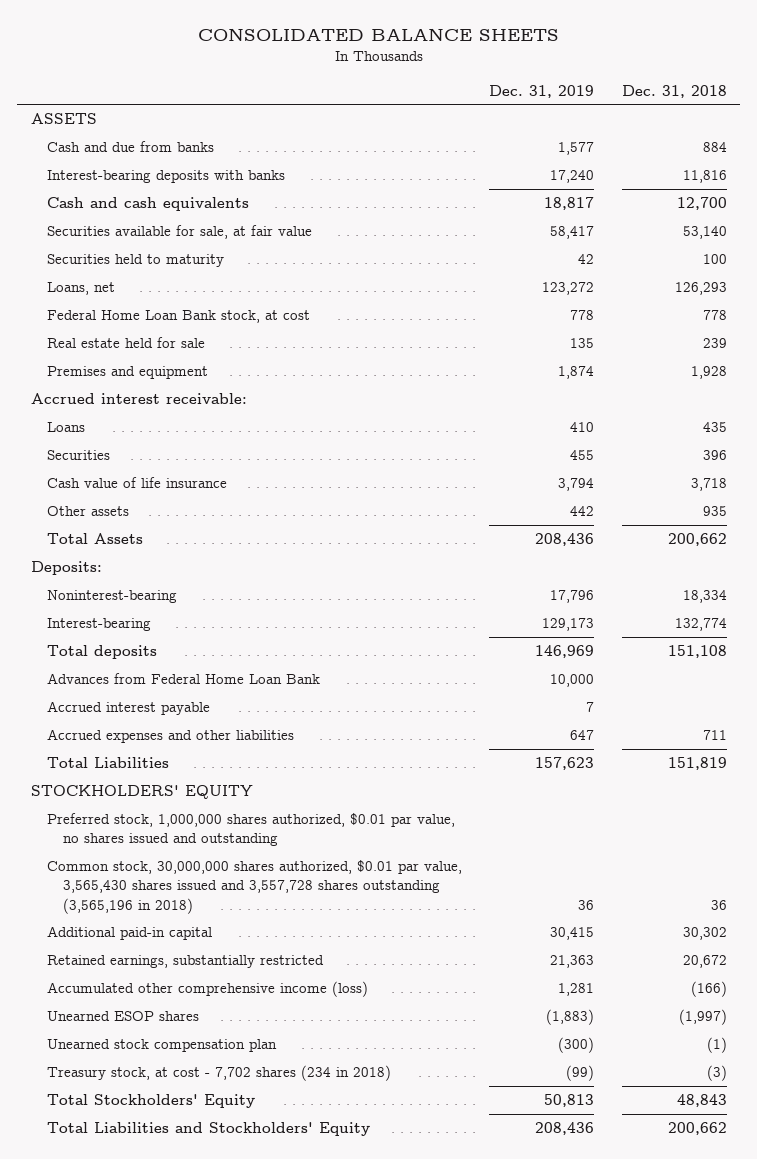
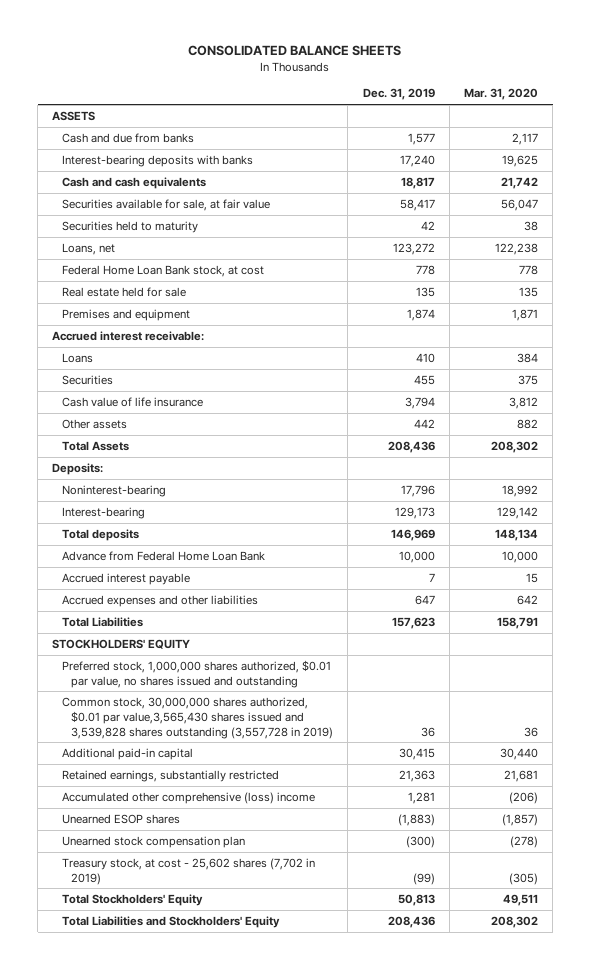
[621,84,727,98] Dec. 31, 2018 -> none
none -> [464,88,539,101] Mar. 31, 2020
[46,673,320,685] Advances from Federal Home Loan Bank -> [61,550,265,561] Advance from Federal Home Loan Bank
[46,860,462,914] Common stock, 30,000,000 shares authorized, $0.01 par value, 3,565,430 shares issued and 3,557,728 shares outstanding (3,565,196 in 2018) -> [61,696,334,739] Common stock, 30,000,000 shares authorized, $0.01 par value,3,565,430 shares issued and 3,539,828 shares outstanding (3,557,728 in 2019)
[46,981,368,998] Accumulated other comprehensive income (loss) -> [61,791,315,804] Accumulated other comprehensive (loss) income
[46,1065,391,1082] Treasury stock, at cost - 7,702 shares (234 in 2018) -> [61,857,315,885] Treasury stock, at cost - 25,602 shares (7,702 in 2019)

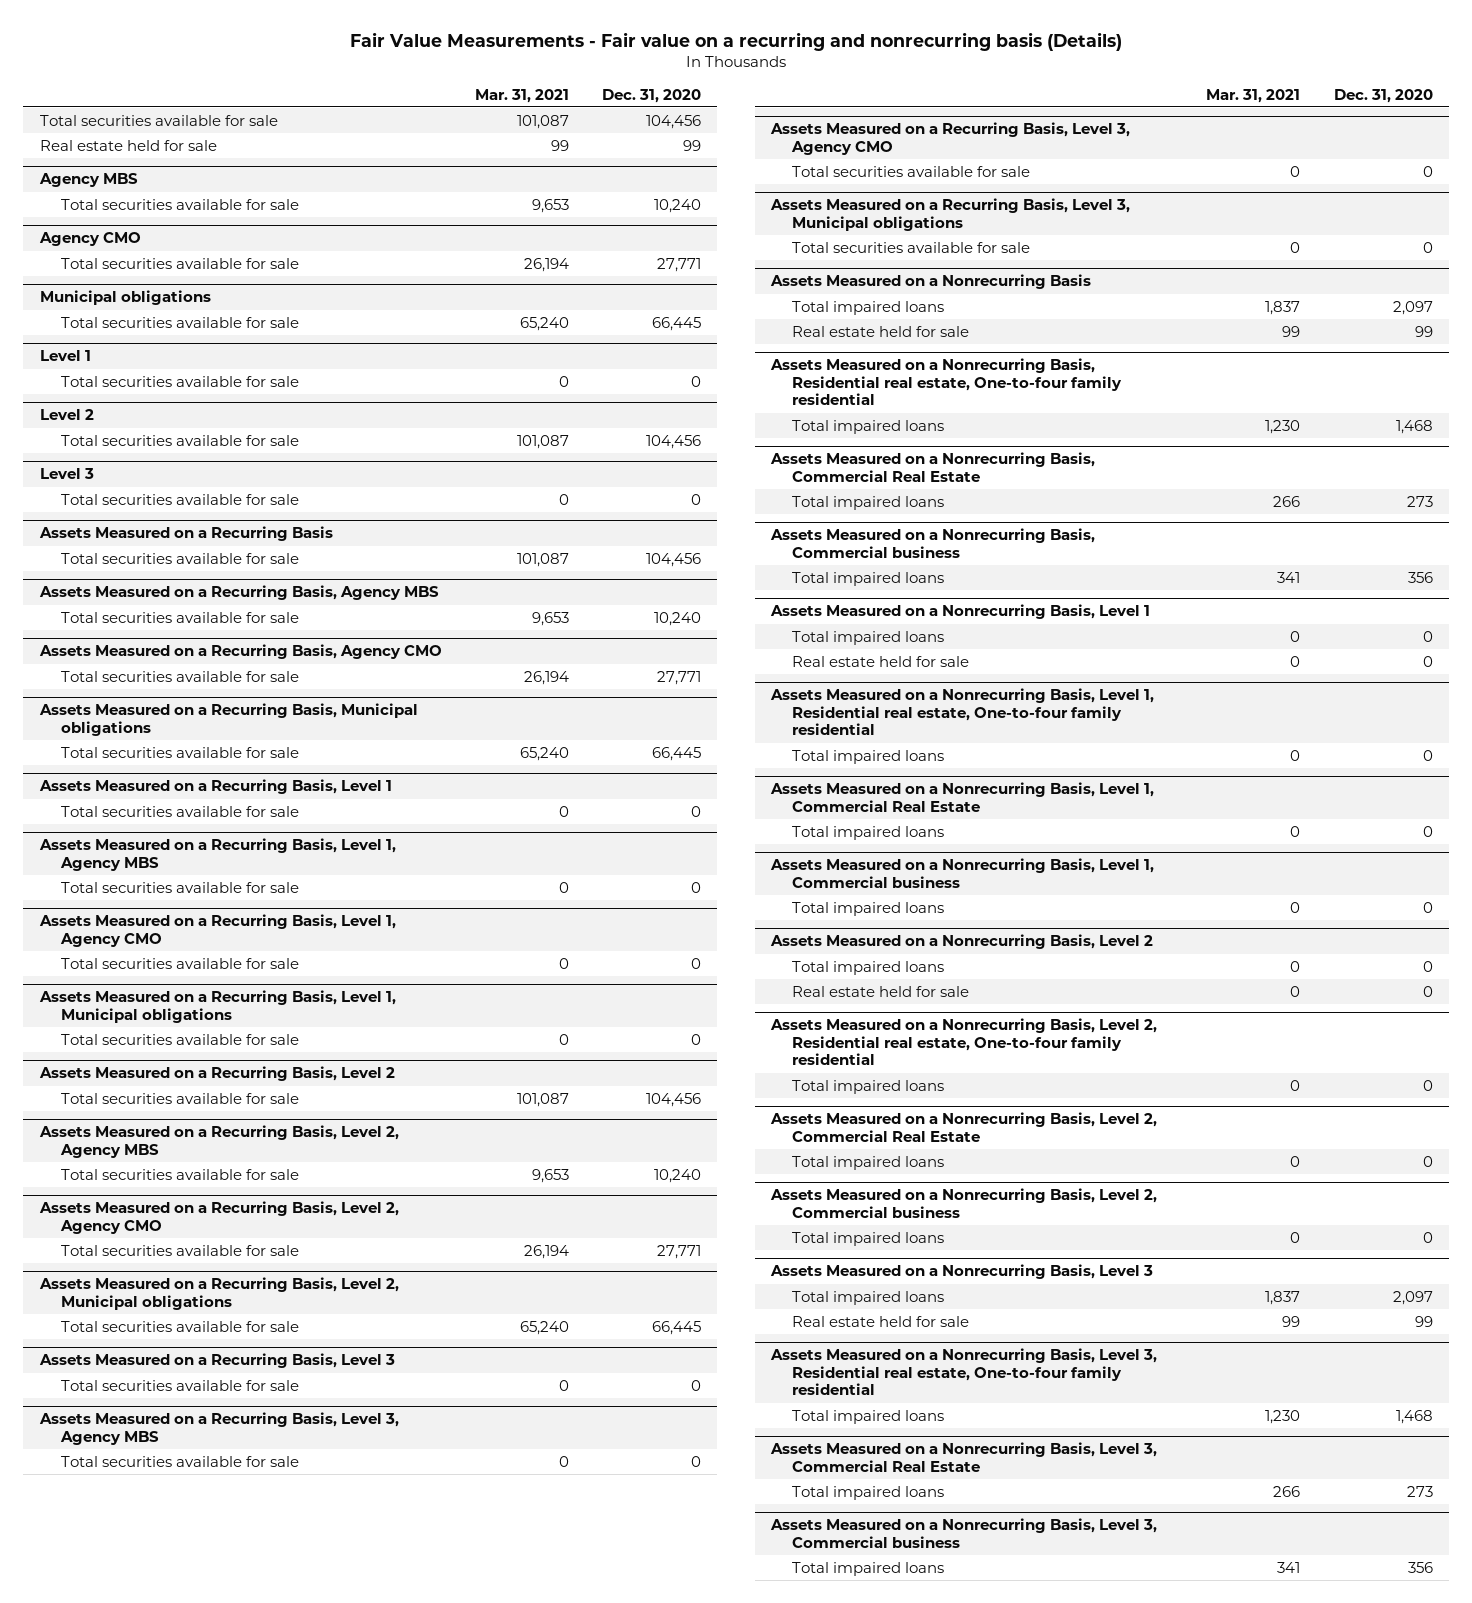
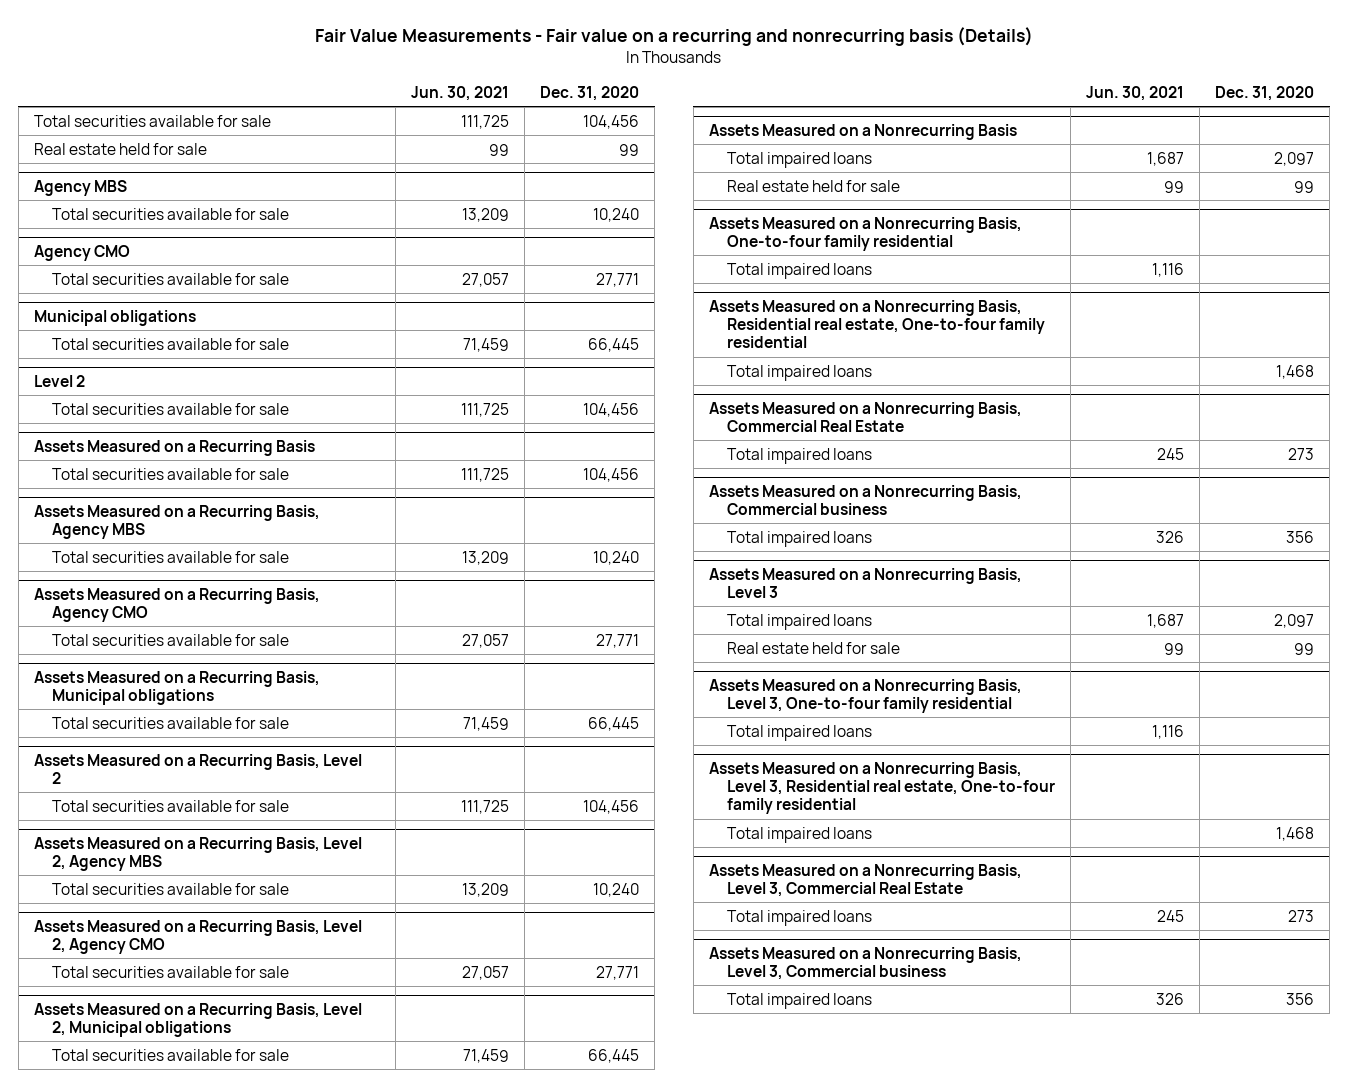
[474,88,569,103] Mar. 31, 2021 -> none
none -> [410,85,509,101] Jun. 30, 2021
[39,350,91,362] Level 1 -> none
[60,375,299,387] Total securities available for sale -> none
[39,468,94,480] Level 3 -> none
[60,493,299,505] Total securities available for sale -> none
[38,779,392,795] Assets Measured on a Recurring Basis, Level 1 -> none
[60,805,299,817] Total securities available for sale -> none
[38,838,396,871] Assets Measured on a Recurring Basis, Level 1, Agency MBS -> none
[60,881,299,893] Total securities available for sale -> none
[38,914,396,947] Assets Measured on a Recurring Basis, Level 1, Agency CMO -> none
[60,957,299,969] Total securities available for sale -> none
[38,990,396,1023] Assets Measured on a Recurring Basis, Level 1, Municipal obligations -> none
[60,1033,299,1045] Total securities available for sale -> none
[38,1353,395,1369] Assets Measured on a Recurring Basis, Level 3 -> none
[60,1379,299,1391] Total securities available for sale -> none
[38,1412,399,1445] Assets Measured on a Recurring Basis, Level 3, Agency MBS -> none
[60,1455,299,1467] Total securities available for sale -> none
[770,122,1131,155] Assets Measured on a Recurring Basis, Level 3, Agency CMO -> none
[792,165,1031,177] Total securities available for sale -> none
[770,198,1131,231] Assets Measured on a Recurring Basis, Level 3, Municipal obligations -> none
[792,241,1031,253] Total securities available for sale -> none
none -> [708,216,1022,251] Assets Measured on a Nonrecurring Basis, One-to-four family residential
none -> [726,262,872,279] Total impaired loans
[770,604,1151,620] Assets Measured on a Nonrecurring Basis, Level 1 -> none
[792,630,945,645] Total impaired loans -> none
[792,655,970,667] Real estate held for sale -> none
[770,688,1155,736] Assets Measured on a Nonrecurring Basis, Level 1, Residential real estate, One-to-four family residential -> none
[792,749,945,764] Total impaired loans -> none
[770,782,1155,812] Assets Measured on a Nonrecurring Basis, Level 1, Commercial Real Estate -> none
[792,825,945,840] Total impaired loans -> none
[770,858,1155,888] Assets Measured on a Nonrecurring Basis, Level 1, Commercial business -> none
[792,901,945,916] Total impaired loans -> none
[770,934,1154,950] Assets Measured on a Nonrecurring Basis, Level 2 -> none
[792,960,945,975] Total impaired loans -> none
[792,985,970,997] Real estate held for sale -> none
[770,1018,1158,1066] Assets Measured on a Nonrecurring Basis, Level 2, Residential real estate, One-to-four family residential -> none
[792,1079,945,1094] Total impaired loans -> none
[770,1112,1158,1142] Assets Measured on a Nonrecurring Basis, Level 2, Commercial Real Estate -> none
[792,1155,945,1170] Total impaired loans -> none
[770,1188,1158,1218] Assets Measured on a Nonrecurring Basis, Level 2, Commercial business -> none
[792,1231,945,1246] Total impaired loans -> none
none -> [708,678,1022,713] Assets Measured on a Nonrecurring Basis, Level 3, One-to-four family residential
none -> [726,724,872,741] Total impaired loans

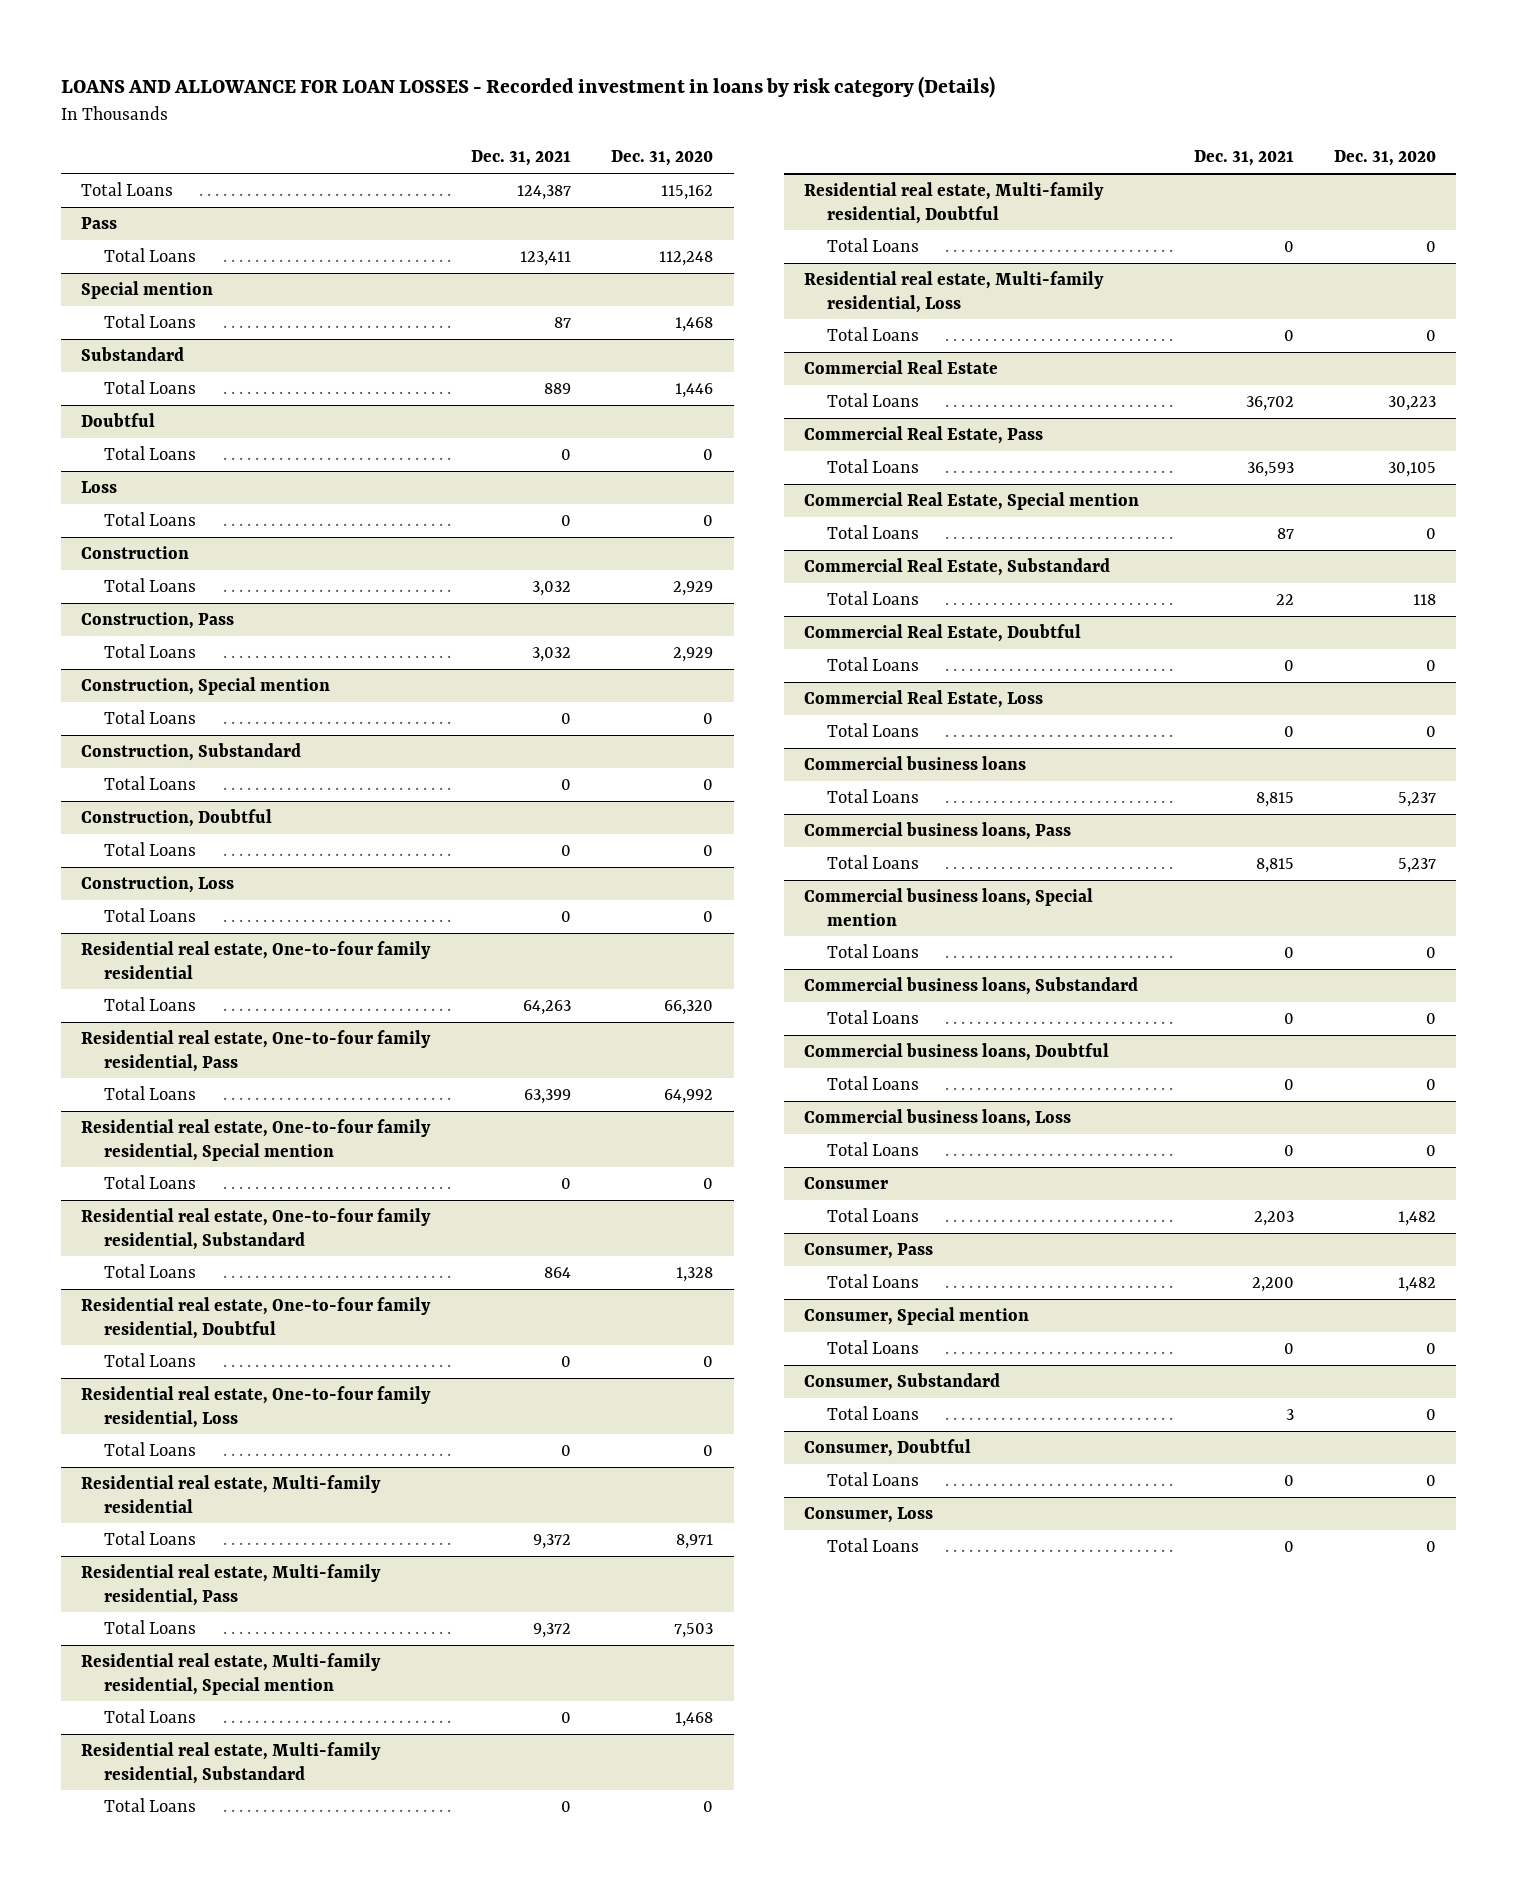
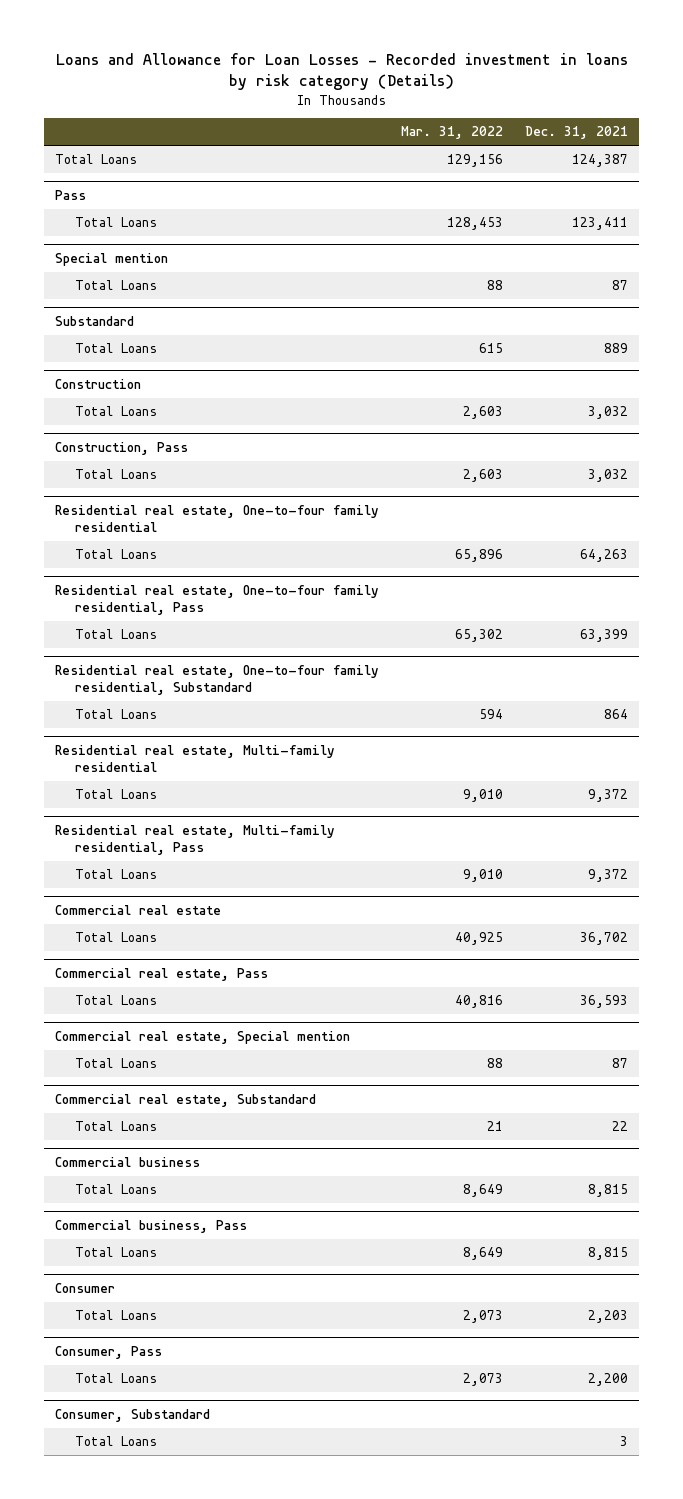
[61,75,996,98] LOANS AND ALLOWANCE FOR LOAN LOSSES - Recorded investment in loans by risk category (Details) -> [55,53,628,91] Loans and Allowance for Loan Losses - Recorded investment in loans by risk category (Details)
[611,150,714,167] Dec. 31, 2020 -> none
none -> [401,126,504,140] Mar. 31, 2022
[81,413,156,428] Doubtful -> none
[104,446,197,461] Total Loans -> none
[81,481,118,494] Loss -> none
[104,512,197,527] Total Loans -> none
[81,677,331,696] Construction, Special mention -> none
[104,710,197,725] Total Loans -> none
[81,743,302,762] Construction, Substandard -> none
[104,776,197,791] Total Loans -> none
[81,809,273,828] Construction, Doubtful -> none
[104,842,197,857] Total Loans -> none
[81,876,235,894] Construction, Loss -> none
[104,908,197,923] Total Loans -> none
[81,1119,432,1161] Residential real estate, One-to-four family residential, Special mention -> none
[104,1175,197,1190] Total Loans -> none
[81,1297,432,1339] Residential real estate, One-to-four family residential, Doubtful -> none
[104,1353,197,1368] Total Loans -> none
[81,1386,432,1428] Residential real estate, One-to-four family residential, Loss -> none
[104,1442,197,1457] Total Loans -> none
[81,1653,382,1695] Residential real estate, Multi-family residential, Special mention -> none
[104,1709,197,1724] Total Loans -> none
[81,1742,382,1784] Residential real estate, Multi-family residential, Substandard -> none
[104,1798,197,1813] Total Loans -> none
[804,182,1105,224] Residential real estate, Multi-family residential, Doubtful -> none
[827,238,920,253] Total Loans -> none
[804,271,1105,313] Residential real estate, Multi-family residential, Loss -> none
[827,327,920,342] Total Loans -> none
[804,360,999,375] Commercial Real Estate -> [55,904,222,915] Commercial real estate
[804,426,1044,445] Commercial Real Estate, Pass -> [55,967,269,981] Commercial real estate, Pass
[804,492,1140,511] Commercial Real Estate, Special mention -> [55,1030,351,1044] Commercial real estate, Special mention
[804,558,1111,577] Commercial Real Estate, Substandard -> [55,1093,317,1107] Commercial real estate, Substandard
[804,624,1082,643] Commercial Real Estate, Doubtful -> none
[827,657,920,672] Total Loans -> none
[804,690,1044,709] Commercial Real Estate, Loss -> none
[827,723,920,738] Total Loans -> none
[804,756,1027,771] Commercial business loans -> [55,1156,201,1167] Commercial business
[804,822,1072,841] Commercial business loans, Pass -> [55,1219,248,1233] Commercial business, Pass
[804,888,1094,926] Commercial business loans, Special mention -> none
[827,944,920,959] Total Loans -> none
[804,977,1139,996] Commercial business loans, Substandard -> none
[827,1010,920,1025] Total Loans -> none
[804,1043,1110,1062] Commercial business loans, Doubtful -> none
[827,1076,920,1091] Total Loans -> none
[804,1109,1072,1128] Commercial business loans, Loss -> none
[827,1142,920,1157] Total Loans -> none
[804,1307,1030,1326] Consumer, Special mention -> none
[827,1340,920,1355] Total Loans -> none
[804,1439,972,1458] Consumer, Doubtful -> none
[827,1472,920,1487] Total Loans -> none
[804,1507,934,1524] Consumer, Loss -> none
[827,1538,920,1553] Total Loans -> none

